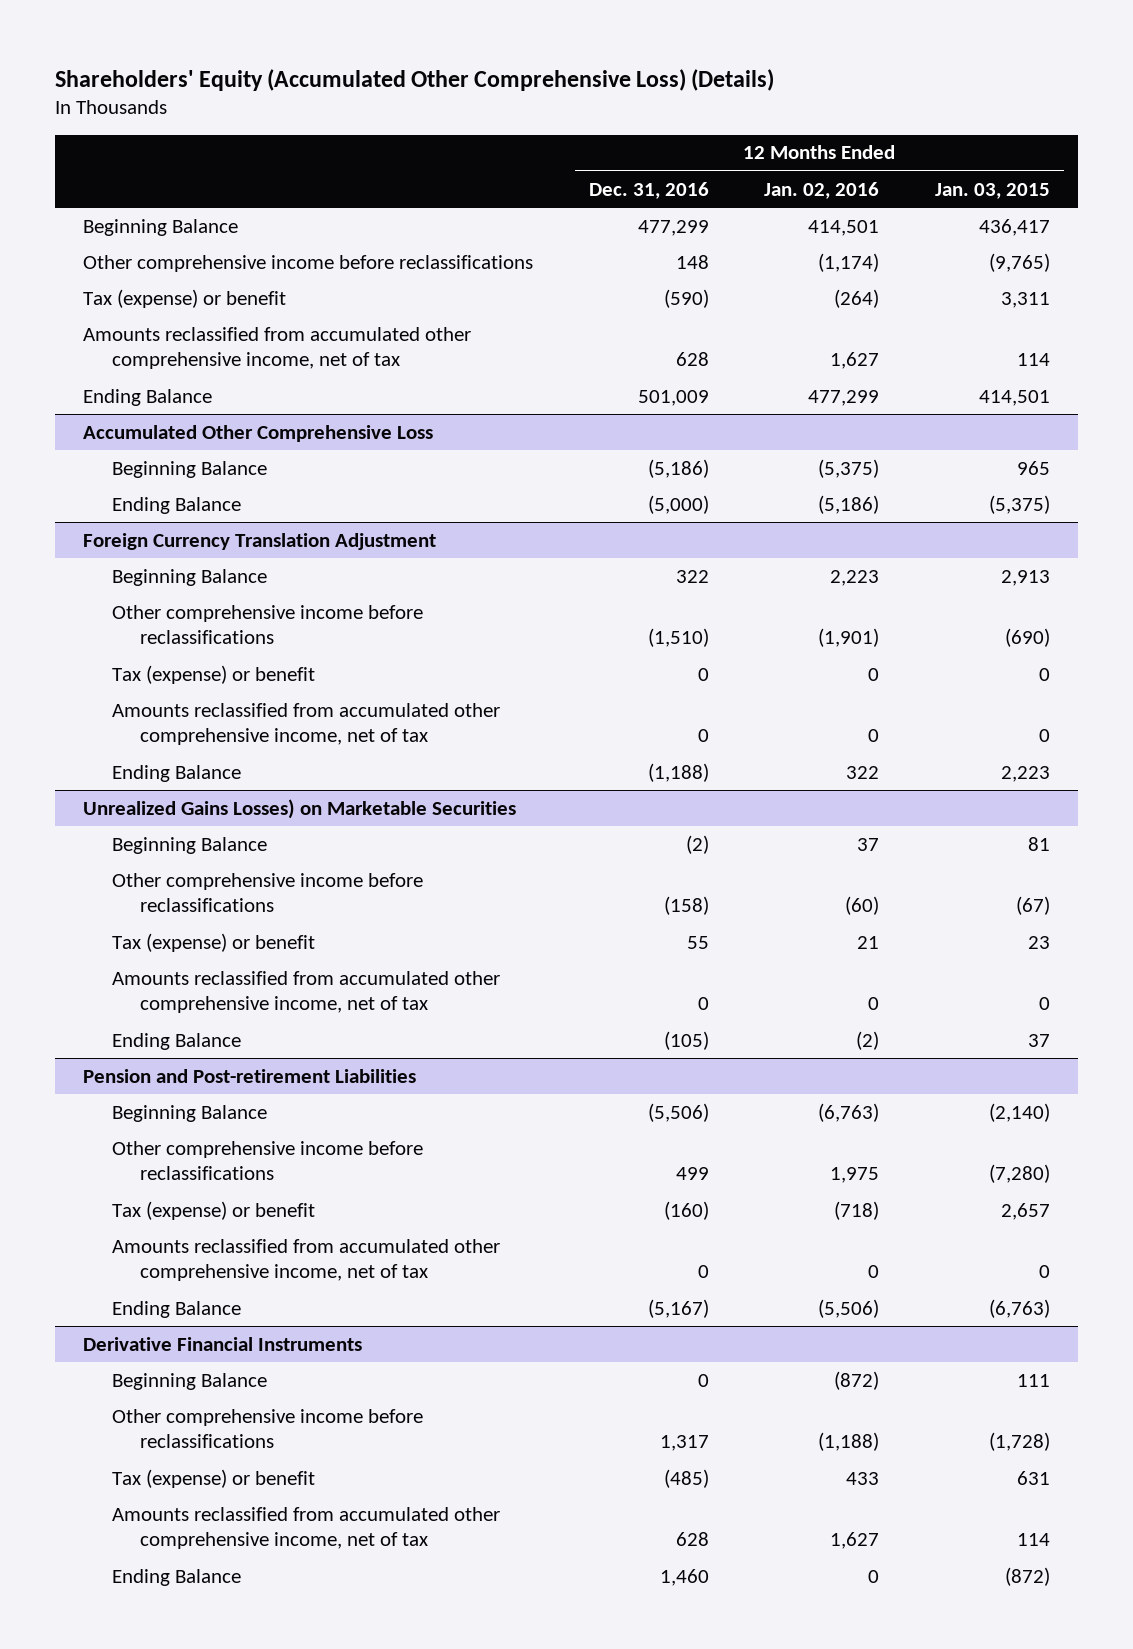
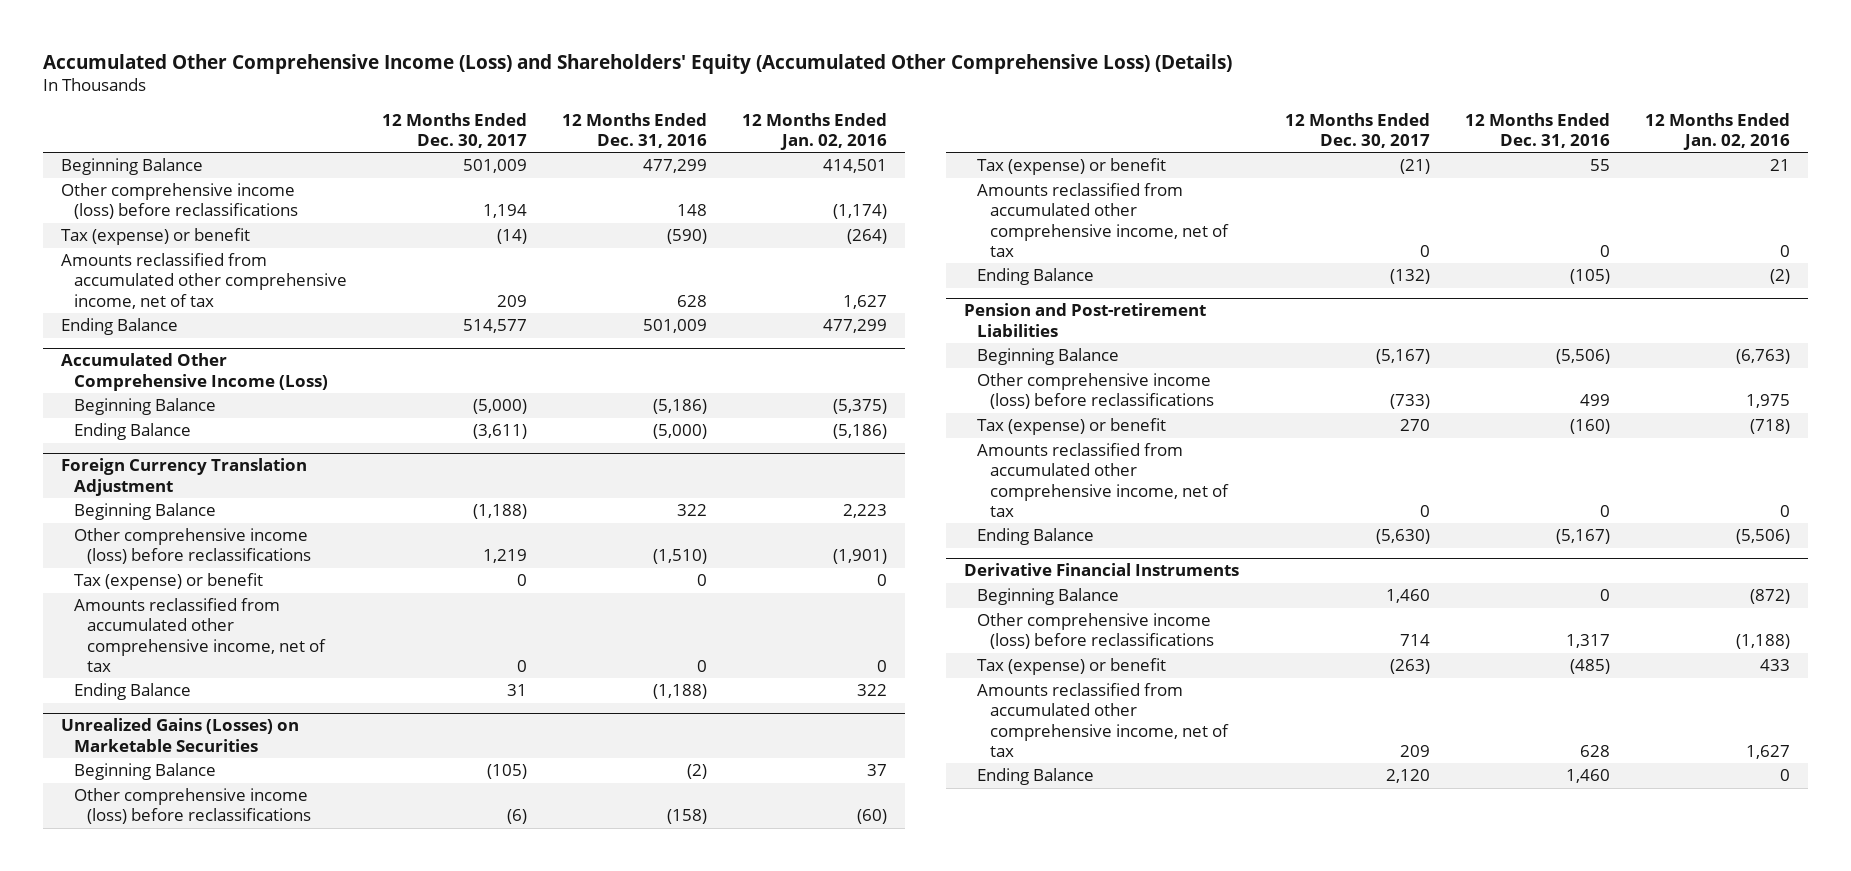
[54,68,774,91] Shareholders' Equity (Accumulated Other Comprehensive Loss) (Details) -> [43,53,1233,74] Accumulated Other Comprehensive Income (Loss) and Shareholders' Equity (Accumulated Other Comprehensive Loss) (Details)
[935,182,1051,199] Jan. 03, 2015 -> none
none -> [382,112,528,148] 12 Months Ended Dec. 30, 2017
[82,254,533,272] Other comprehensive income before reclassifications -> [60,183,298,220] Other comprehensive income (loss) before reclassifications
[82,424,433,442] Accumulated Other Comprehensive Loss -> [60,353,328,391] Accumulated Other Comprehensive Income (Loss)
[111,604,423,645] Other comprehensive income before reclassifications -> [73,528,312,565] Other comprehensive income (loss) before reclassifications
[82,798,516,819] Unrealized Gains Losses) on Marketable Securities -> [60,718,299,752] Unrealized Gains (Losses) on Marketable Securities
[111,872,423,913] Other comprehensive income before reclassifications -> [73,788,312,825] Other comprehensive income (loss) before reclassifications
[111,1140,423,1181] Other comprehensive income before reclassifications -> [976,373,1215,410] Other comprehensive income (loss) before reclassifications
[111,1408,423,1449] Other comprehensive income before reclassifications -> [976,613,1215,650] Other comprehensive income (loss) before reclassifications

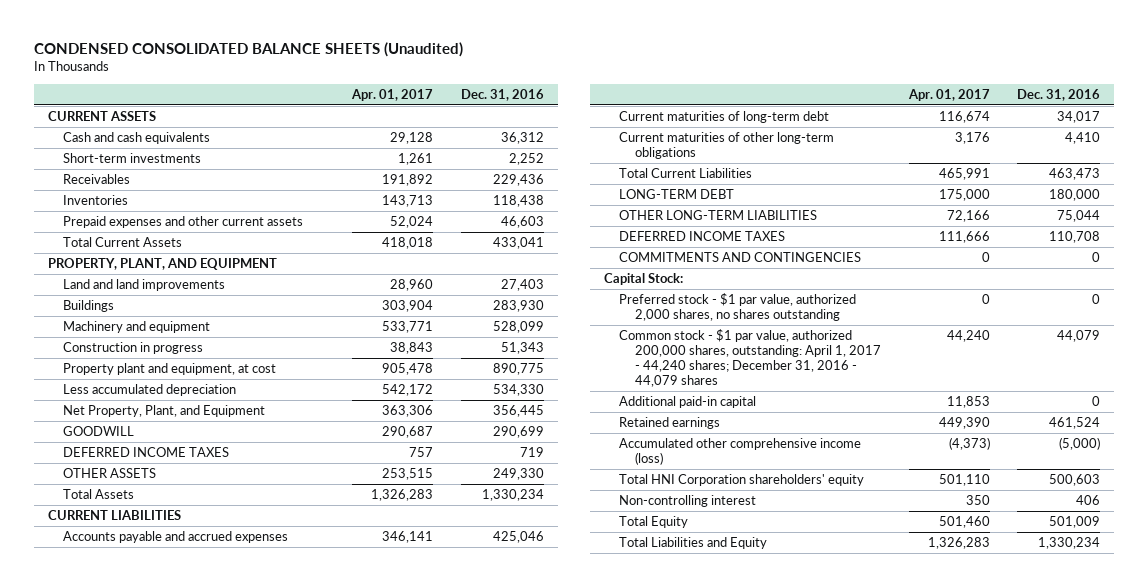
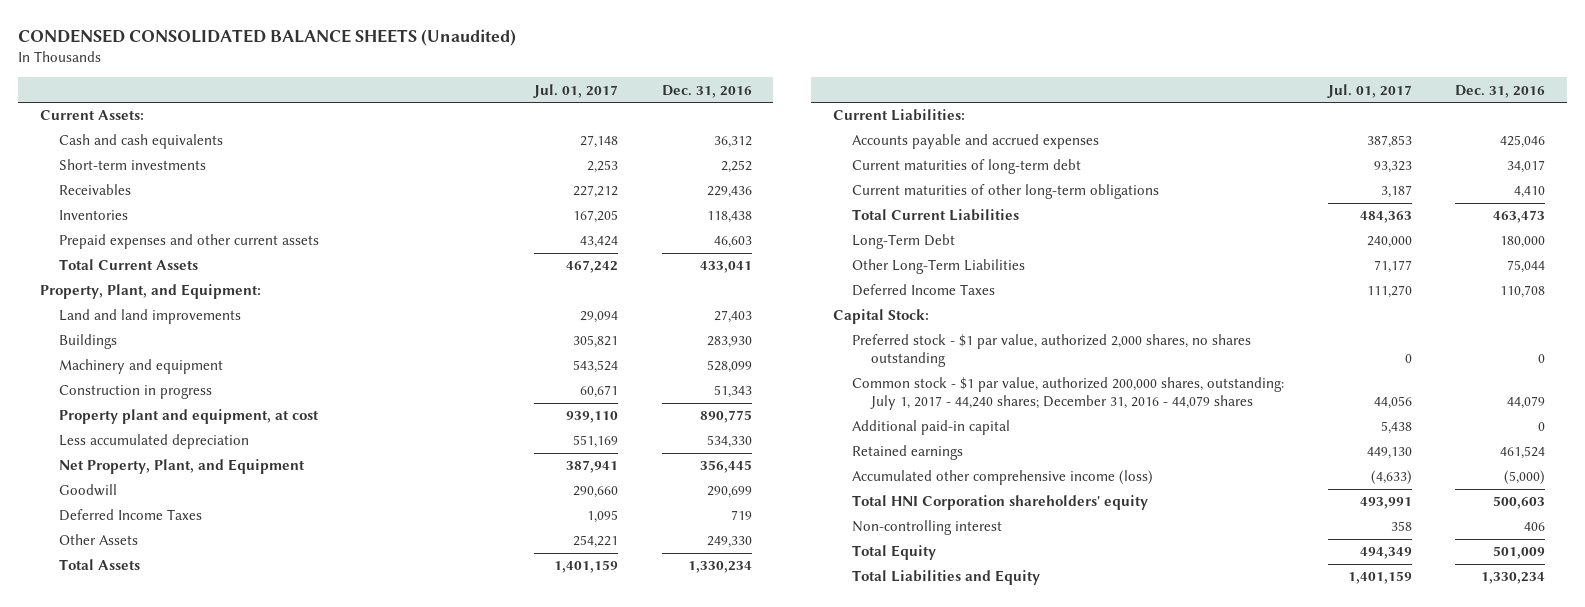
[351,89,434,102] Apr. 01, 2017 -> none
none -> [533,83,619,98] Jul. 01, 2017
[47,111,156,122] CURRENT ASSETS -> [39,110,144,121] Current Assets:
[47,258,277,271] PROPERTY, PLANT, AND EQUIPMENT -> [39,284,261,300] Property, Plant, and Equipment:
[63,426,135,437] GOODWILL -> [58,484,117,497] Goodwill
[63,447,230,458] DEFERRED INCOME TAXES -> [58,509,202,522] Deferred Income Taxes
[63,468,157,479] OTHER ASSETS -> [58,534,138,546] Other Assets
[47,510,181,521] CURRENT LIABILITIES -> [833,109,966,122] Current Liabilities:
[619,252,862,263] COMMITMENTS AND CONTINGENCIES -> none
[619,189,735,200] LONG-TERM DEBT -> [852,234,956,250] Long-Term Debt
[619,210,818,221] OTHER LONG-TERM LIABILITIES -> [852,259,1026,275] Other Long-Term Liabilities
[619,231,786,242] DEFERRED INCOME TAXES -> [852,284,996,297] Deferred Income Taxes
[619,329,882,388] Common stock - $1 par value, authorized 200,000 shares, outstanding: April 1, 2017 - 44,240 shares; December 31, 2016 - 44,079 shares -> [852,377,1285,411] Common stock - $1 par value, authorized 200,000 shares, outstanding: July 1, 2017 - 44,240 shares; December 31, 2016 - 44,079 shares

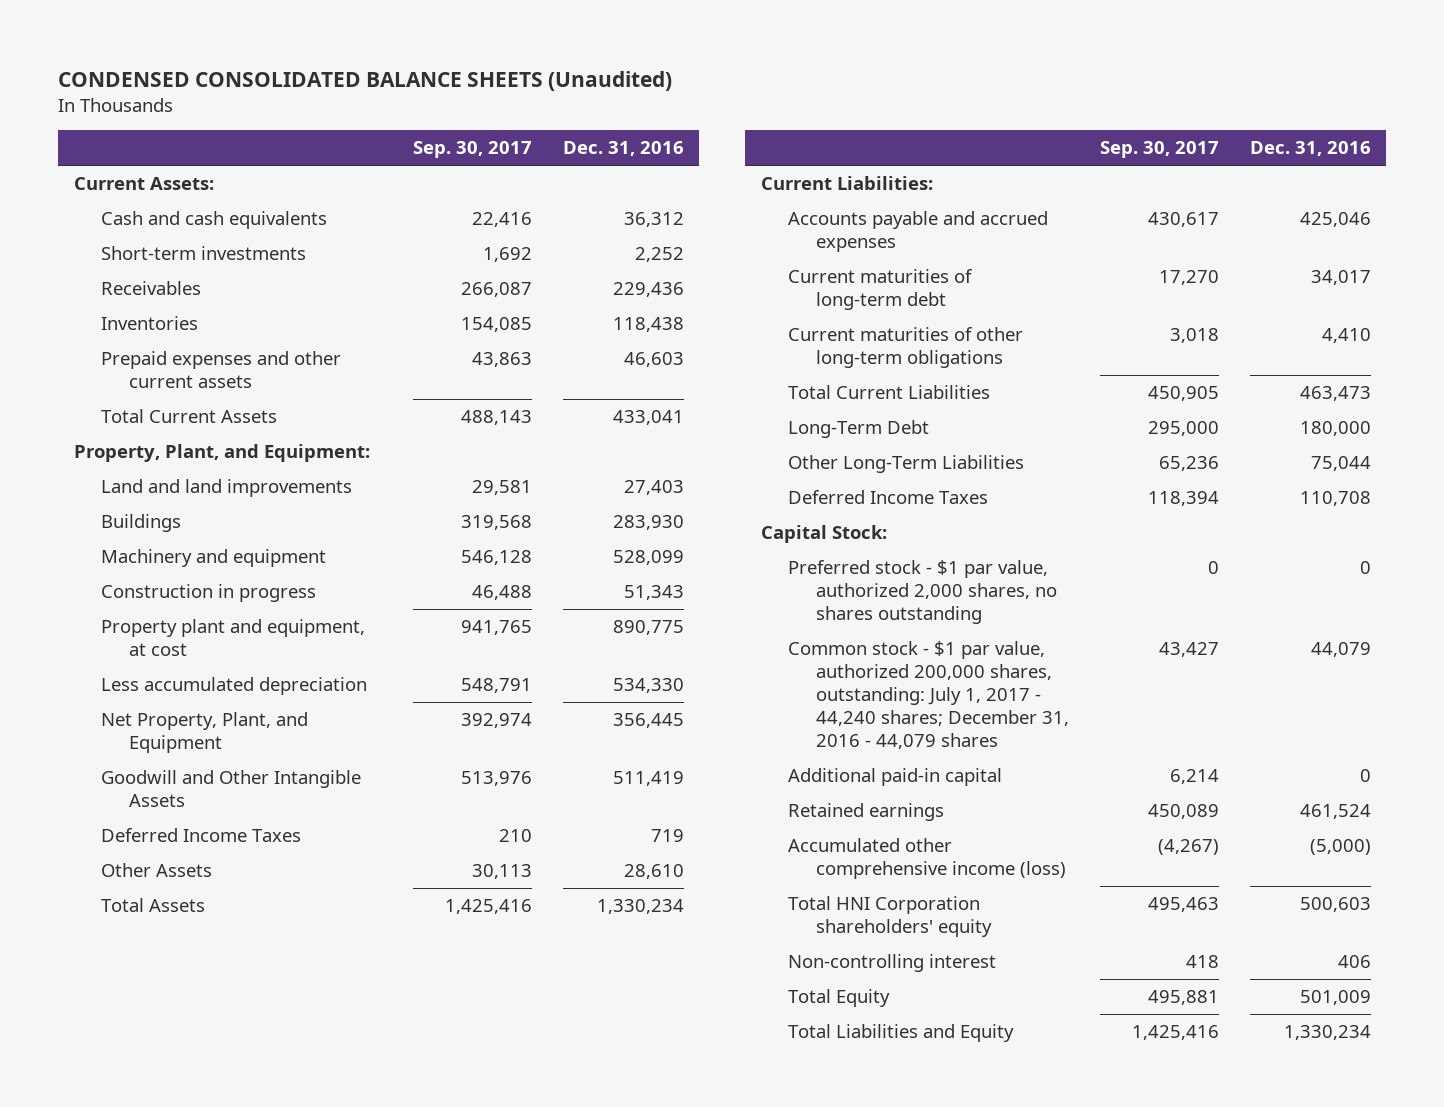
[533,83,619,98] Jul. 01, 2017 -> none
none -> [412,141,532,159] Sep. 30, 2017
[58,484,117,497] Goodwill -> none
none -> [101,770,362,808] Goodwill and Other Intangible Assets
[706,536,752,549] 249,330 -> [623,864,684,880] 28,610

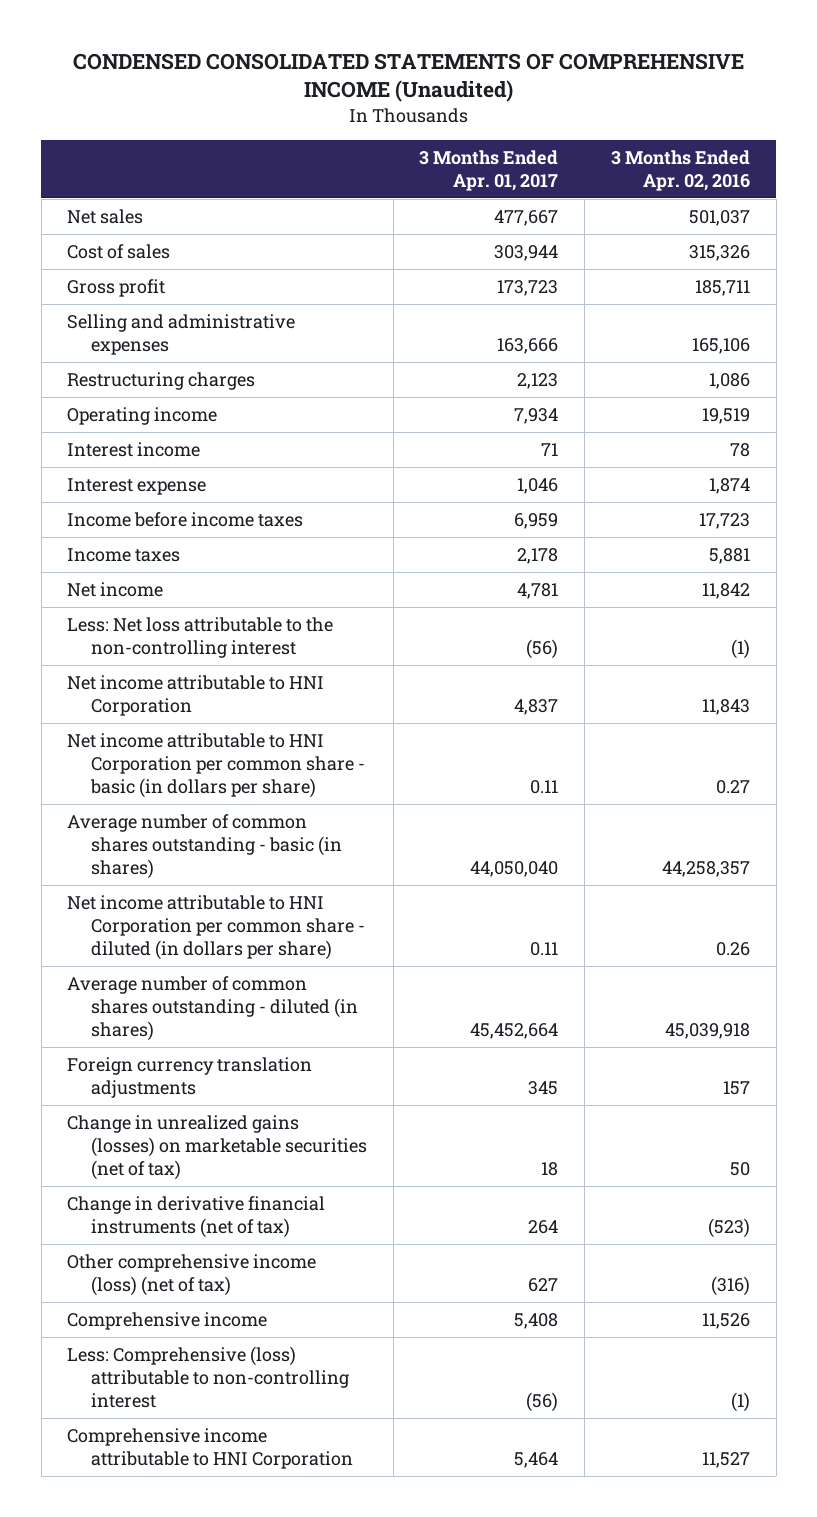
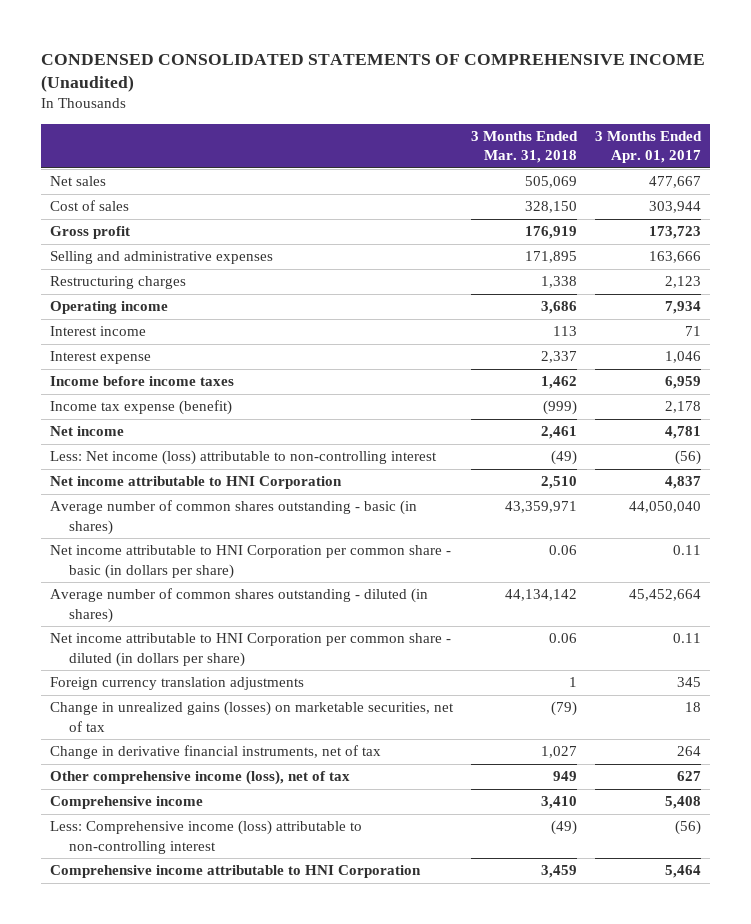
[611,149,751,192] 3 Months Ended Apr. 02, 2016 -> none
none -> [471,130,579,164] 3 Months Ended Mar. 31, 2018
[67,547,181,562] Income taxes -> [50,400,233,416] Income tax expense (benefit)
[67,616,334,659] Less: Net loss attributable to the non-controlling interest -> [50,450,438,466] Less: Net income (loss) attributable to non-controlling interest
[67,732,365,799] Net income attributable to HNI Corporation per common share - basic (in dollars per share) -> [50,545,452,579] Net income attributable to HNI Corporation per common share - basic (in dollars per share)
[67,894,365,961] Net income attributable to HNI Corporation per common share - diluted (in dollars per share) -> [50,633,452,667] Net income attributable to HNI Corporation per common share - diluted (in dollars per share)
[67,1114,367,1181] Change in unrealized gains (losses) on marketable securities (net of tax) -> [50,701,455,732] Change in unrealized gains (losses) on marketable securities, net of tax
[67,1195,326,1239] Change in derivative financial instruments (net of tax) -> [50,745,382,760] Change in derivative financial instruments, net of tax
[67,1253,317,1297] Other comprehensive income (loss) (net of tax) -> [50,770,351,786] Other comprehensive income (loss), net of tax
[67,1345,349,1409] Less: Comprehensive (loss) attributable to non-controlling interest -> [50,820,363,854] Less: Comprehensive income (loss) attributable to non-controlling interest

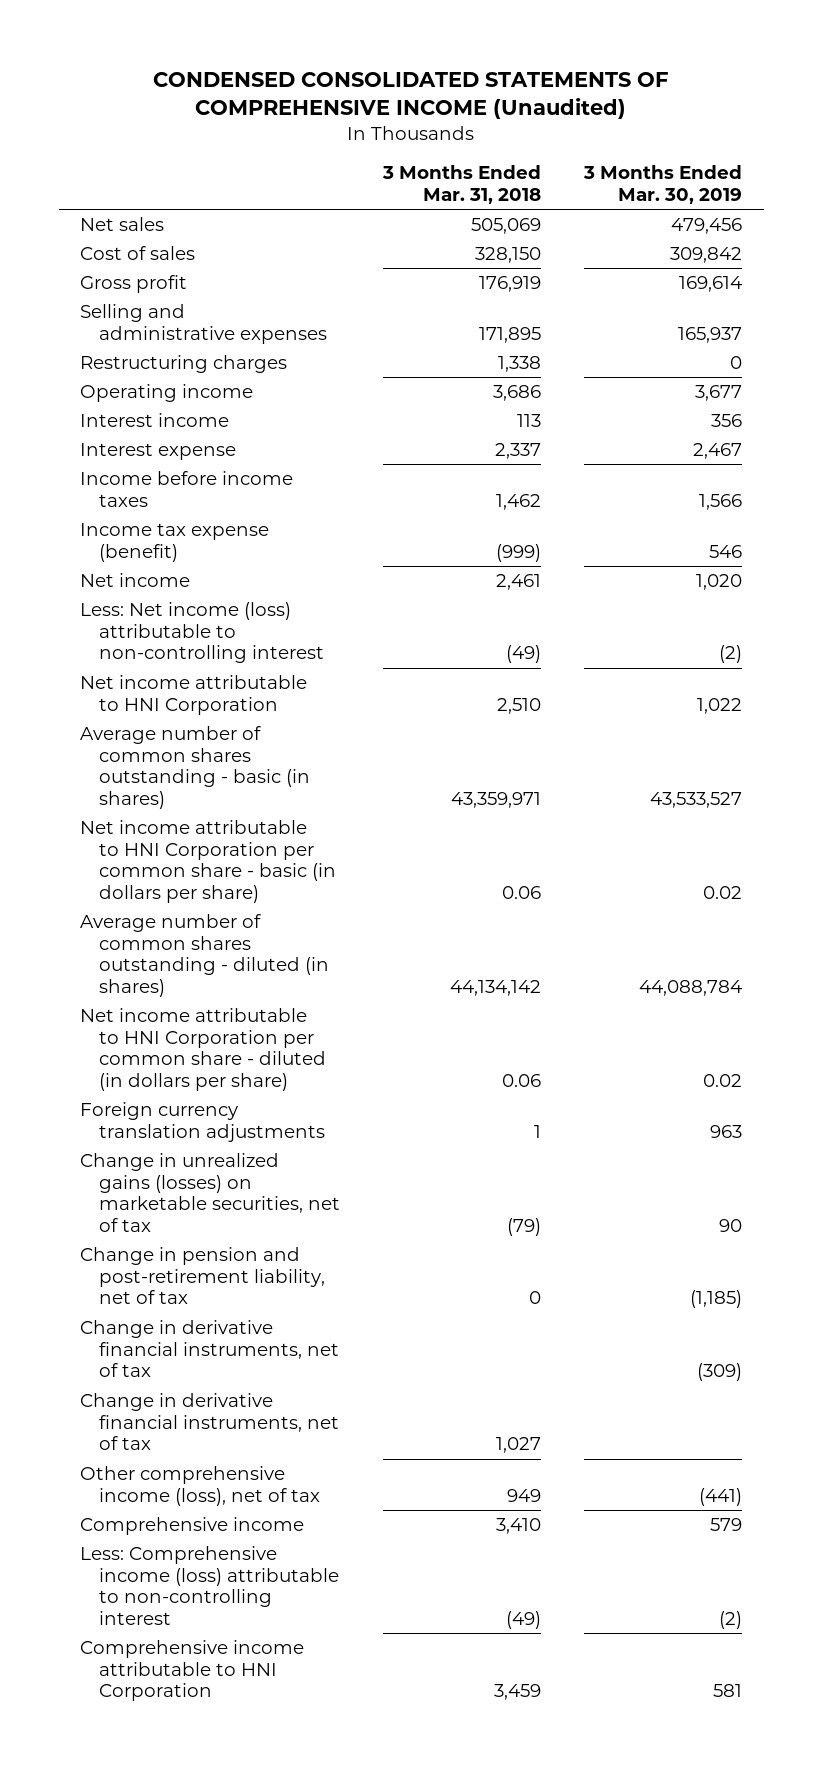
[595,130,703,164] 3 Months Ended Apr. 01, 2017 -> none
none -> [583,165,743,205] 3 Months Ended Mar. 30, 2019
none -> [79,1247,326,1305] Change in pension and post-retirement liability, net of tax
none -> [79,1320,340,1378] Change in derivative financial instruments, net of tax

